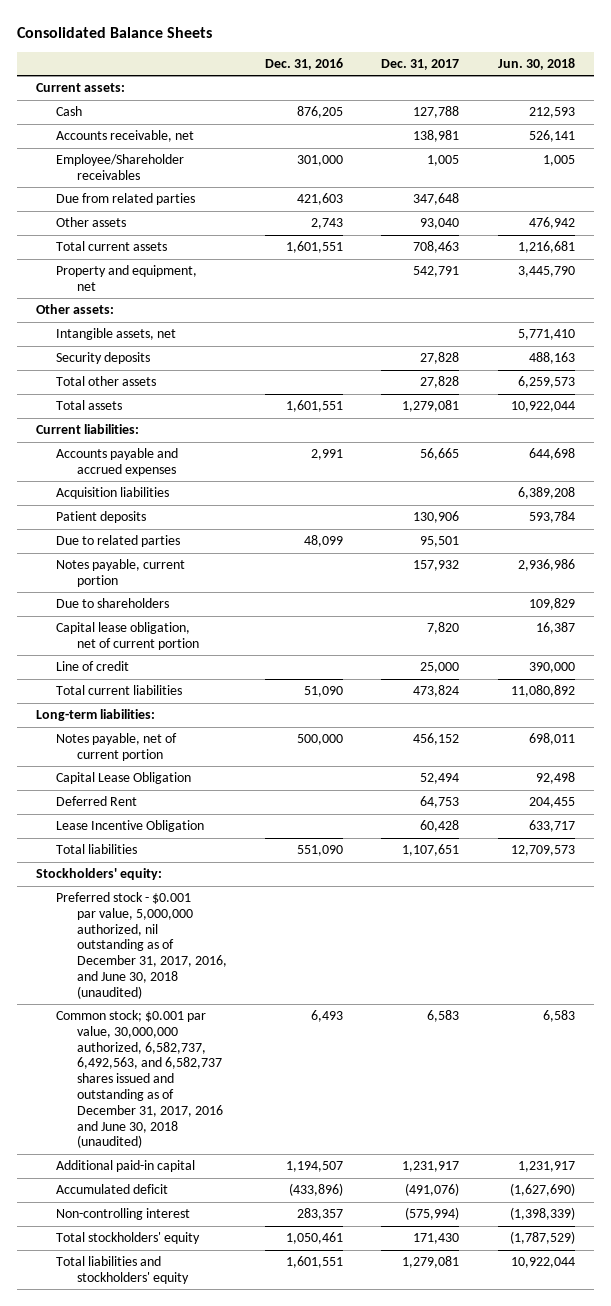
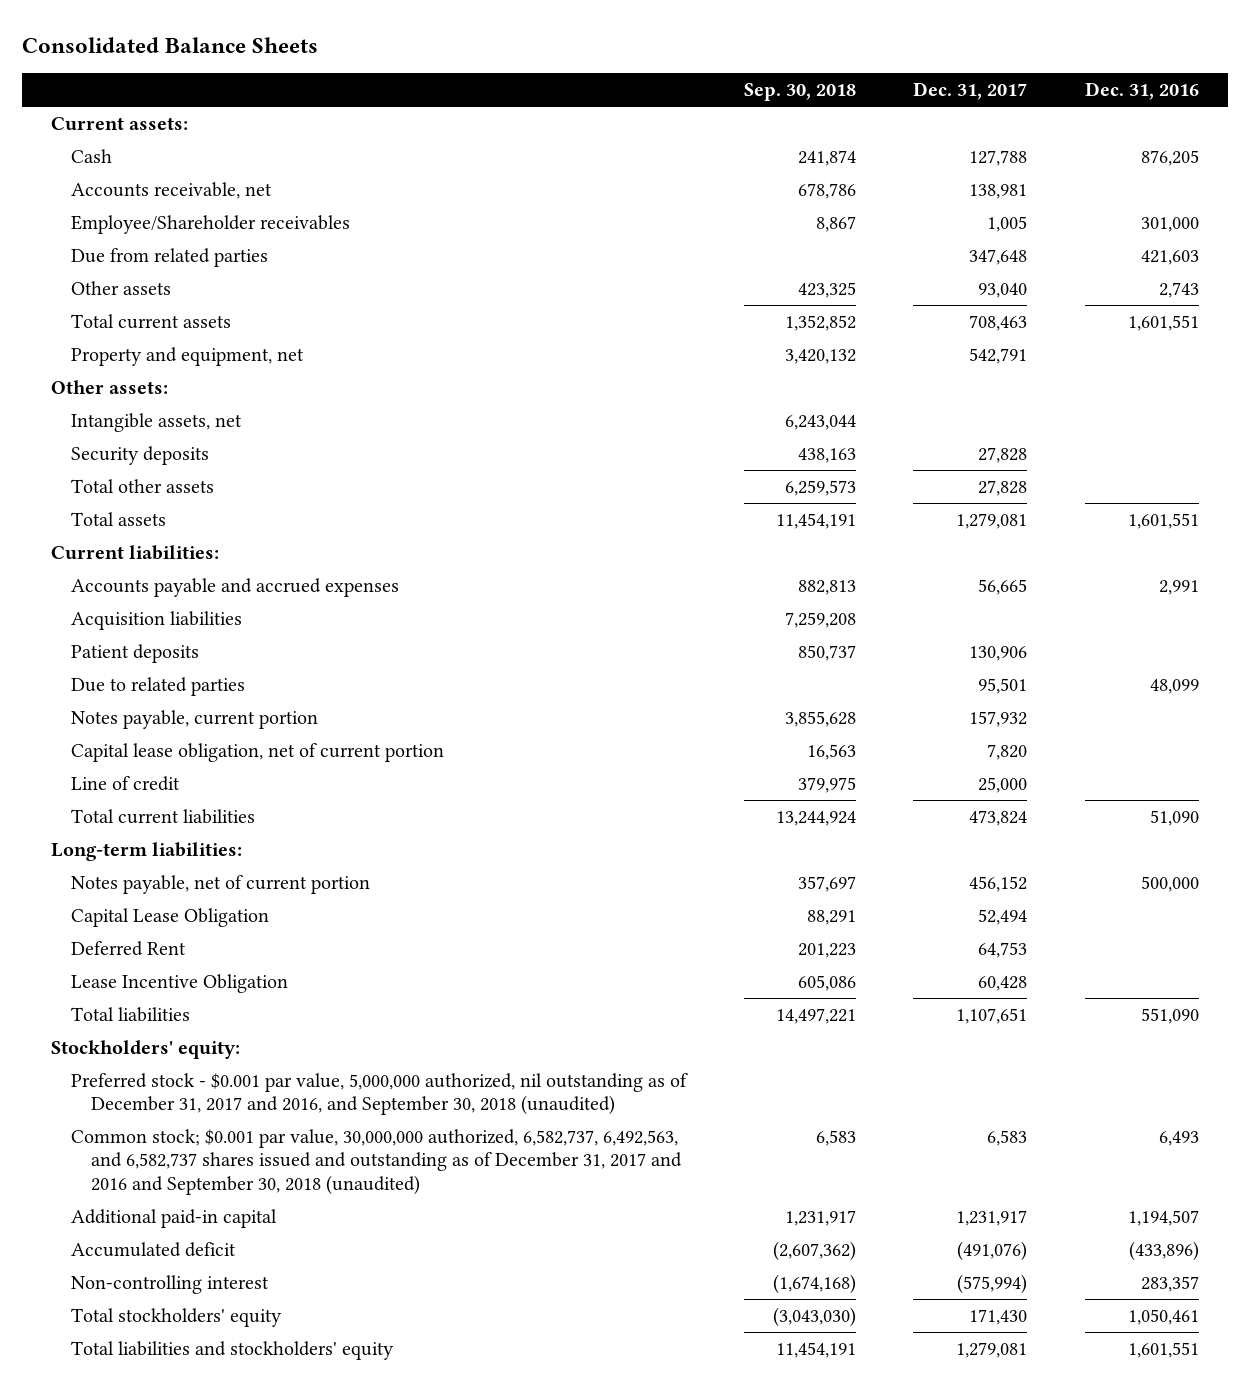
[497,58,575,71] Jun. 30, 2018 -> none
none -> [743,83,856,102] Sep. 30, 2018
[56,598,170,609] Due to shareholders -> none
[56,892,227,999] Preferred stock - $0.001 par value, 5,000,000 authorized, nil outstanding as of December 31, 2017, 2016, and June 30, 2018 (unaudited) -> [70,1072,688,1116] Preferred stock - $0.001 par value, 5,000,000 authorized, nil outstanding as of December 31, 2017 and 2016, and September 30, 2018 (unaudited)
[56,1010,223,1149] Common stock; $0.001 par value, 30,000,000 authorized, 6,582,737, 6,492,563, and 6,582,737 shares issued and outstanding as of December 31, 2017, 2016 and June 30, 2018 (unaudited) -> [70,1128,682,1195] Common stock; $0.001 par value, 30,000,000 authorized, 6,582,737, 6,492,563, and 6,582,737 shares issued and outstanding as of December 31, 2017 and 2016 and September 30, 2018 (unaudited)

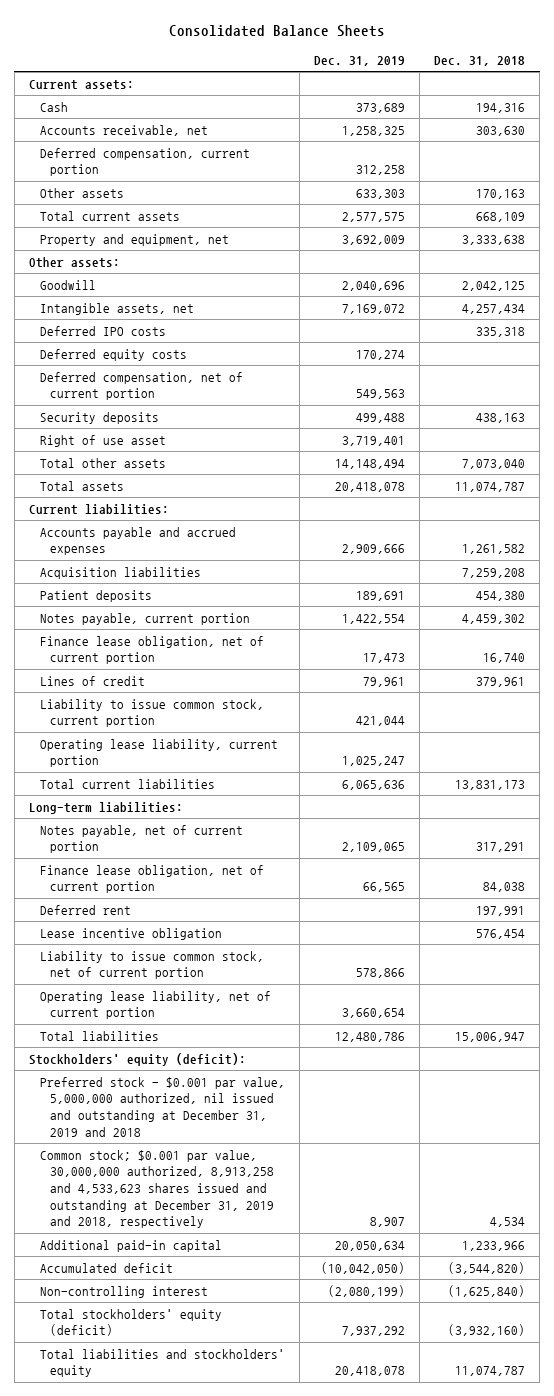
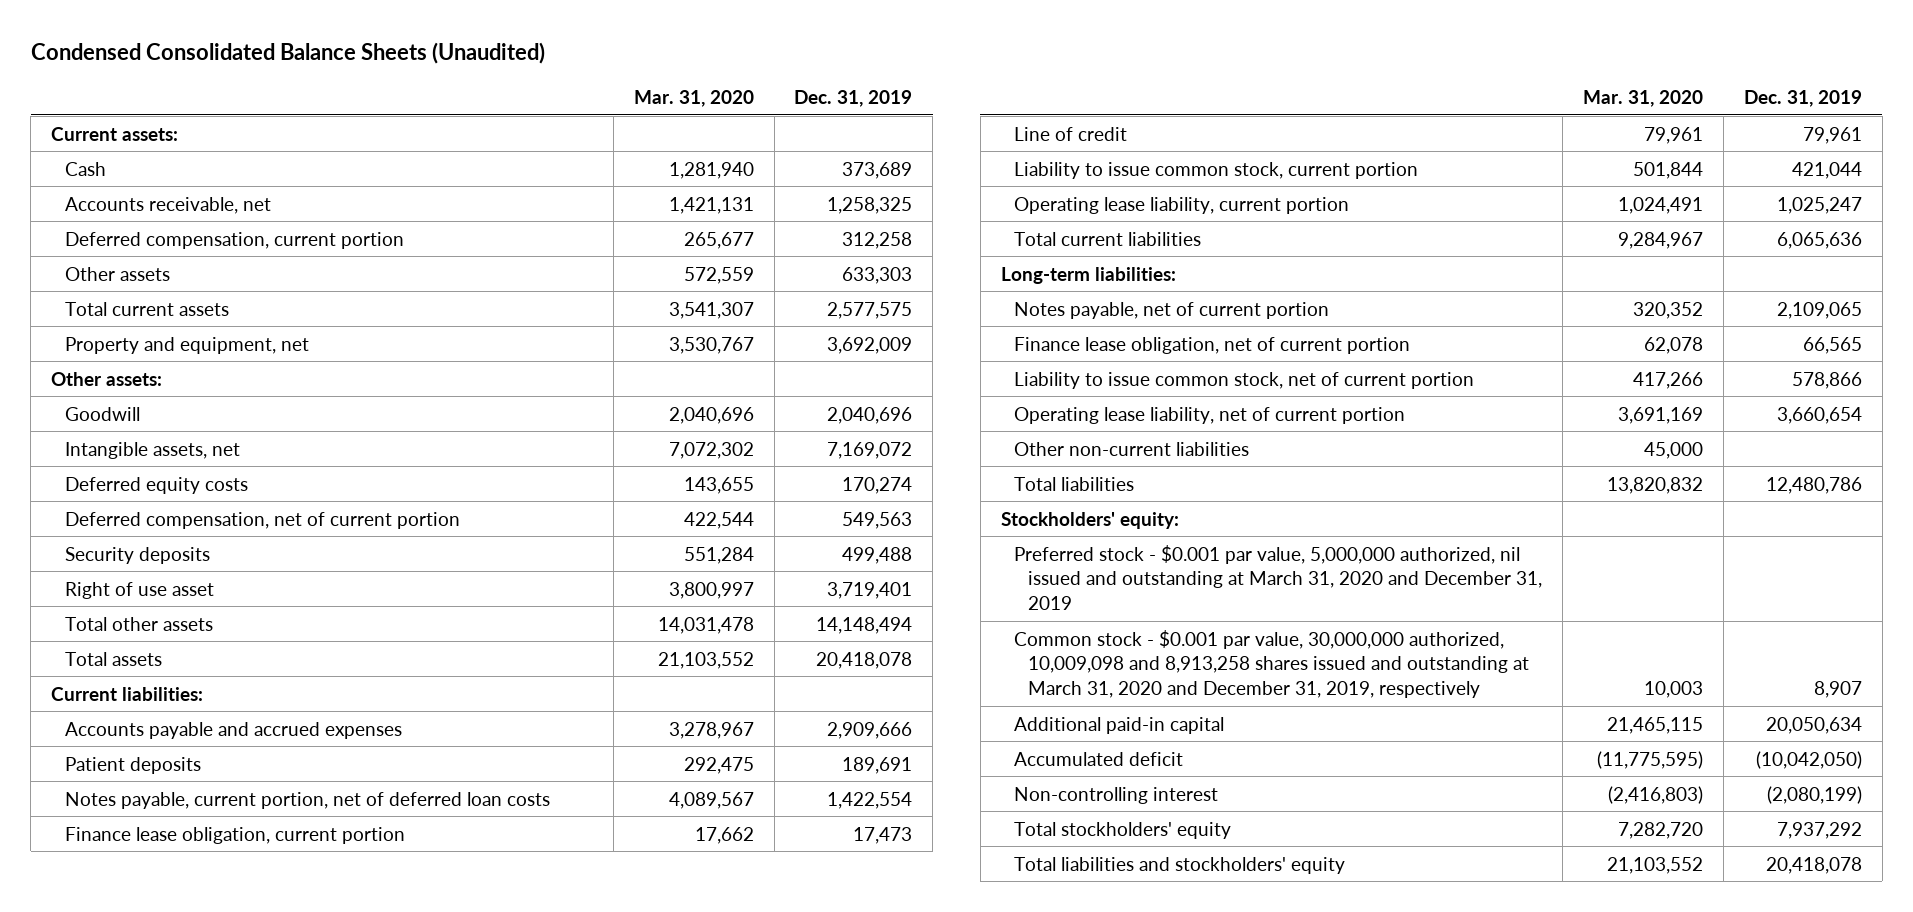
[168,24,385,37] Consolidated Balance Sheets -> [30,42,545,65] Condensed Consolidated Balance Sheets (Unaudited)
[434,55,526,66] Dec. 31, 2018 -> none
none -> [633,89,754,107] Mar. 31, 2020
[39,325,166,336] Deferred IPO costs -> none
[39,566,201,579] Acquisition liabilities -> none
[39,612,250,625] Notes payable, current portion -> [65,791,551,809] Notes payable, current portion, net of deferred loan costs
[39,635,264,665] Finance lease obligation, net of current portion -> [65,826,406,844] Finance lease obligation, current portion
[39,675,145,686] Lines of credit -> [1014,126,1128,141] Line of credit
[39,904,131,915] Deferred rent -> none
[39,927,222,940] Lease incentive obligation -> none
none -> [1014,441,1250,456] Other non-current liabilities
[28,1052,246,1066] Stockholders' equity (deficit): -> [1000,511,1179,529] Stockholders' equity:
[39,1076,285,1137] Preferred stock - $0.001 par value, 5,000,000 authorized, nil issued and outstanding at December 31, 2019 and 2018 -> [1014,544,1543,610] Preferred stock - $0.001 par value, 5,000,000 authorized, nil issued and outstanding at March 31, 2020 and December 31, 2019
[39,1149,275,1229] Common stock; $0.001 par value, 30,000,000 authorized, 8,913,258 and 4,533,623 shares issued and outstanding at December 31, 2019 and 2018, respectively -> [1014,629,1530,698] Common stock - $0.001 par value, 30,000,000 authorized, 10,009,098 and 8,913,258 shares issued and outstanding at March 31, 2020 and December 31, 2019, respectively
[39,1308,222,1337] Total stockholders' equity (deficit) -> [1014,821,1232,839] Total stockholders' equity

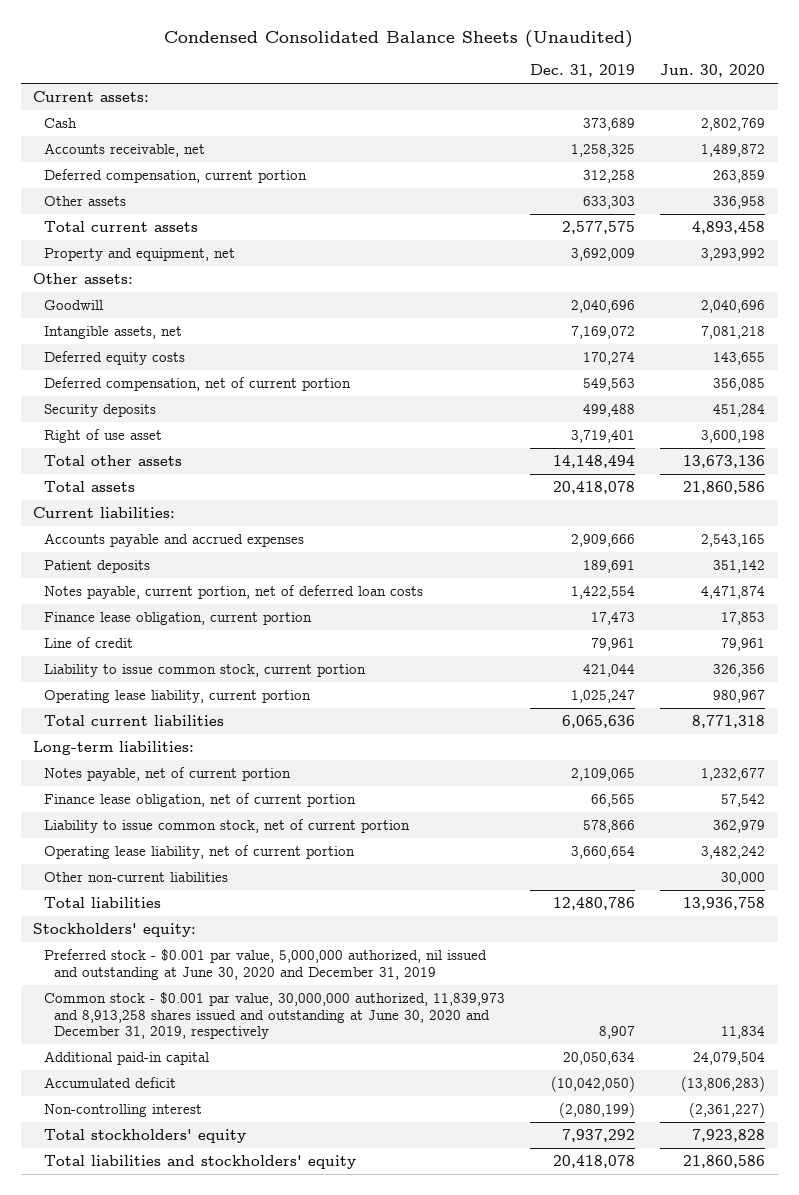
[633,89,754,107] Mar. 31, 2020 -> none
none -> [660,64,766,78] Jun. 30, 2020
[1014,544,1543,610] Preferred stock - $0.001 par value, 5,000,000 authorized, nil issued and outstanding at March 31, 2020 and December 31, 2019 -> [43,948,487,980] Preferred stock - $0.001 par value, 5,000,000 authorized, nil issued and outstanding at June 30, 2020 and December 31, 2019
[1014,629,1530,698] Common stock - $0.001 par value, 30,000,000 authorized, 10,009,098 and 8,913,258 shares issued and outstanding at March 31, 2020 and December 31, 2019, respectively -> [43,991,505,1040] Common stock - $0.001 par value, 30,000,000 authorized, 11,839,973 and 8,913,258 shares issued and outstanding at June 30, 2020 and December 31, 2019, respectively

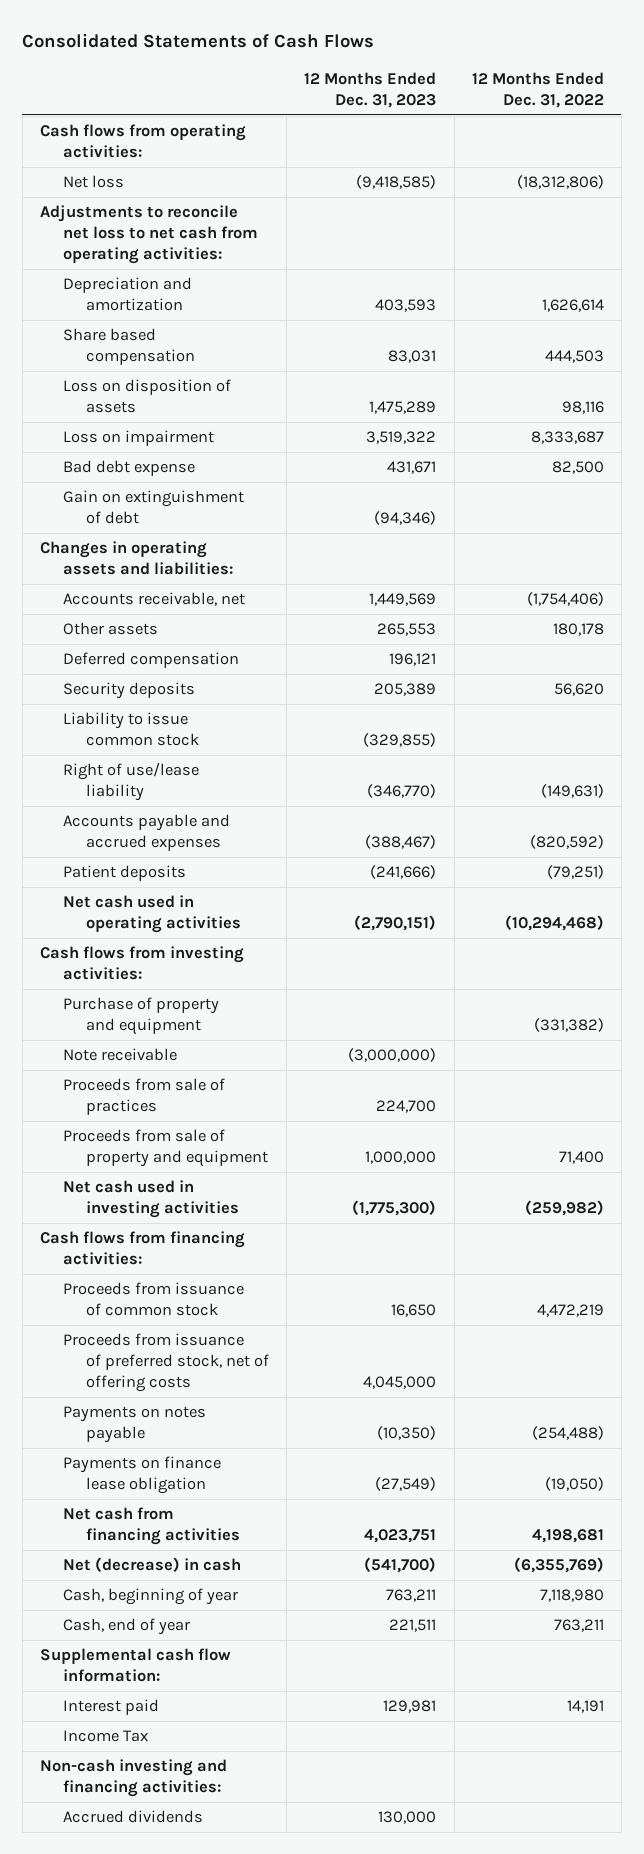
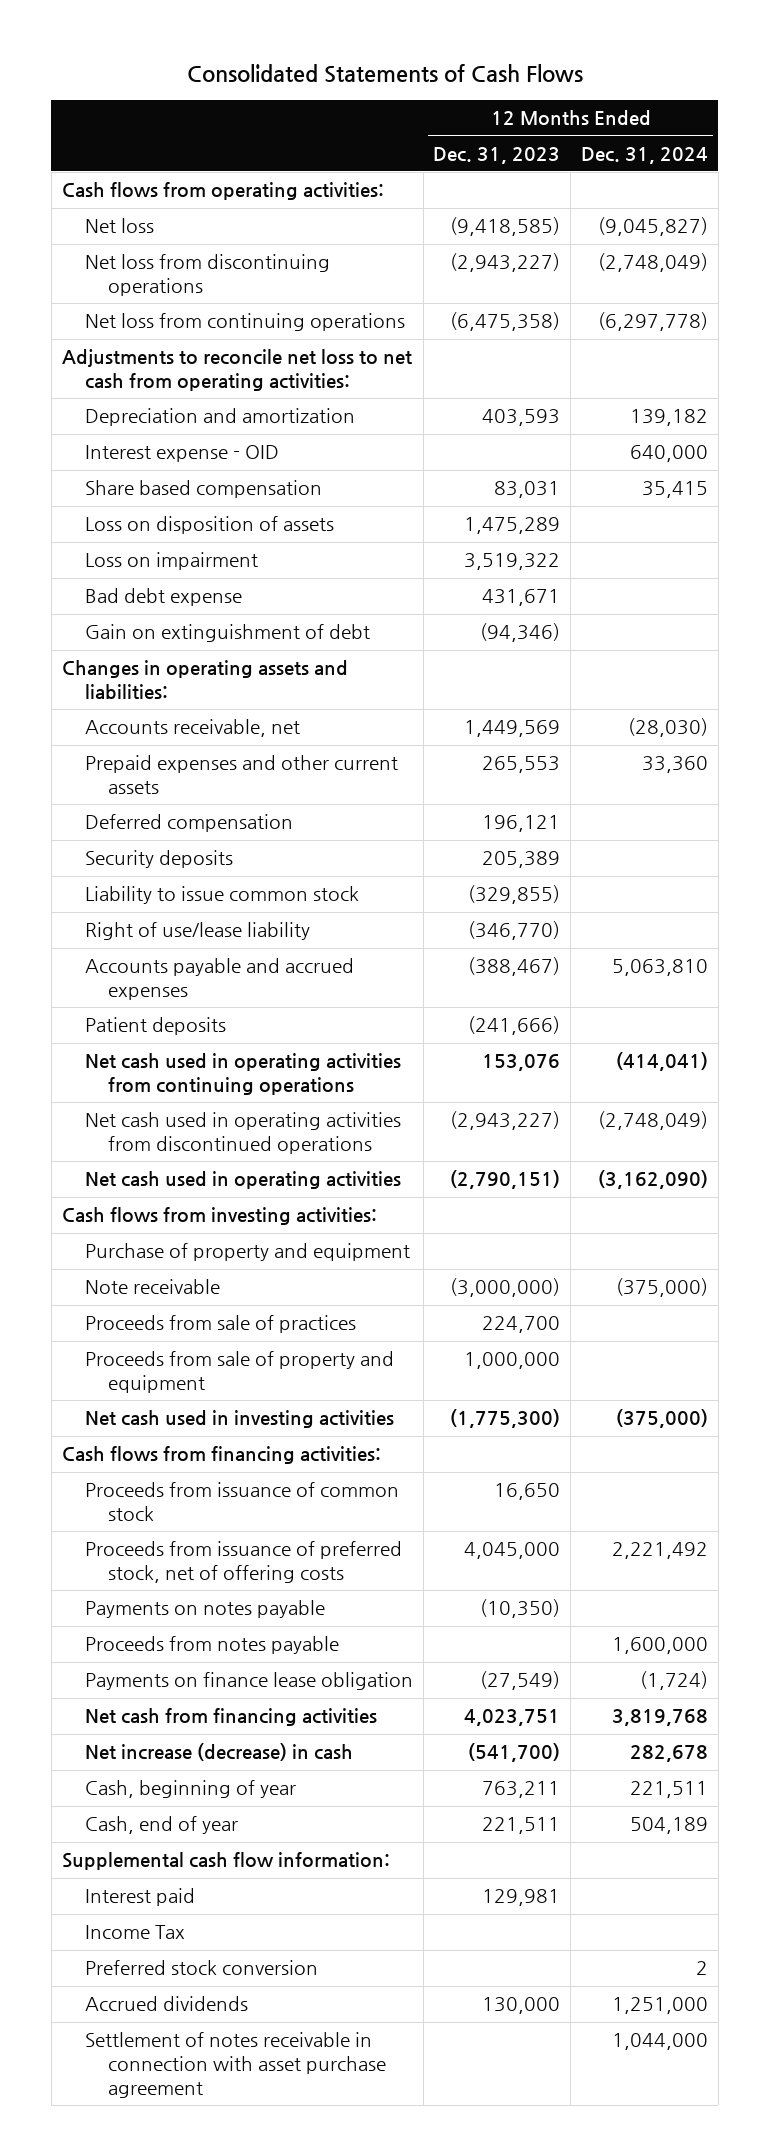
[471,72,604,108] 12 Months Ended Dec. 31, 2022 -> none
none -> [581,146,709,164] Dec. 31, 2024
none -> [84,254,330,297] Net loss from discontinuing operations
none -> [84,313,405,332] Net loss from continuing operations
none -> [84,445,279,463] Interest expense - OID
[62,622,158,636] Other assets -> [84,755,398,795] Prepaid expenses and other current assets
none -> [84,1053,401,1096] Net cash used in operating activities from continuing operations
none -> [84,1112,401,1155] Net cash used in operating activities from discontinued operations
none -> [84,1636,339,1655] Proceeds from notes payable
[62,1557,241,1573] Net (decrease) in cash -> [84,1743,353,1762] Net increase (decrease) in cash
[39,1759,227,1798] Non-cash investing and financing activities: -> none
none -> [84,1960,318,1976] Preferred stock conversion
none -> [84,2032,387,2098] Settlement of notes receivable in connection with asset purchase agreement

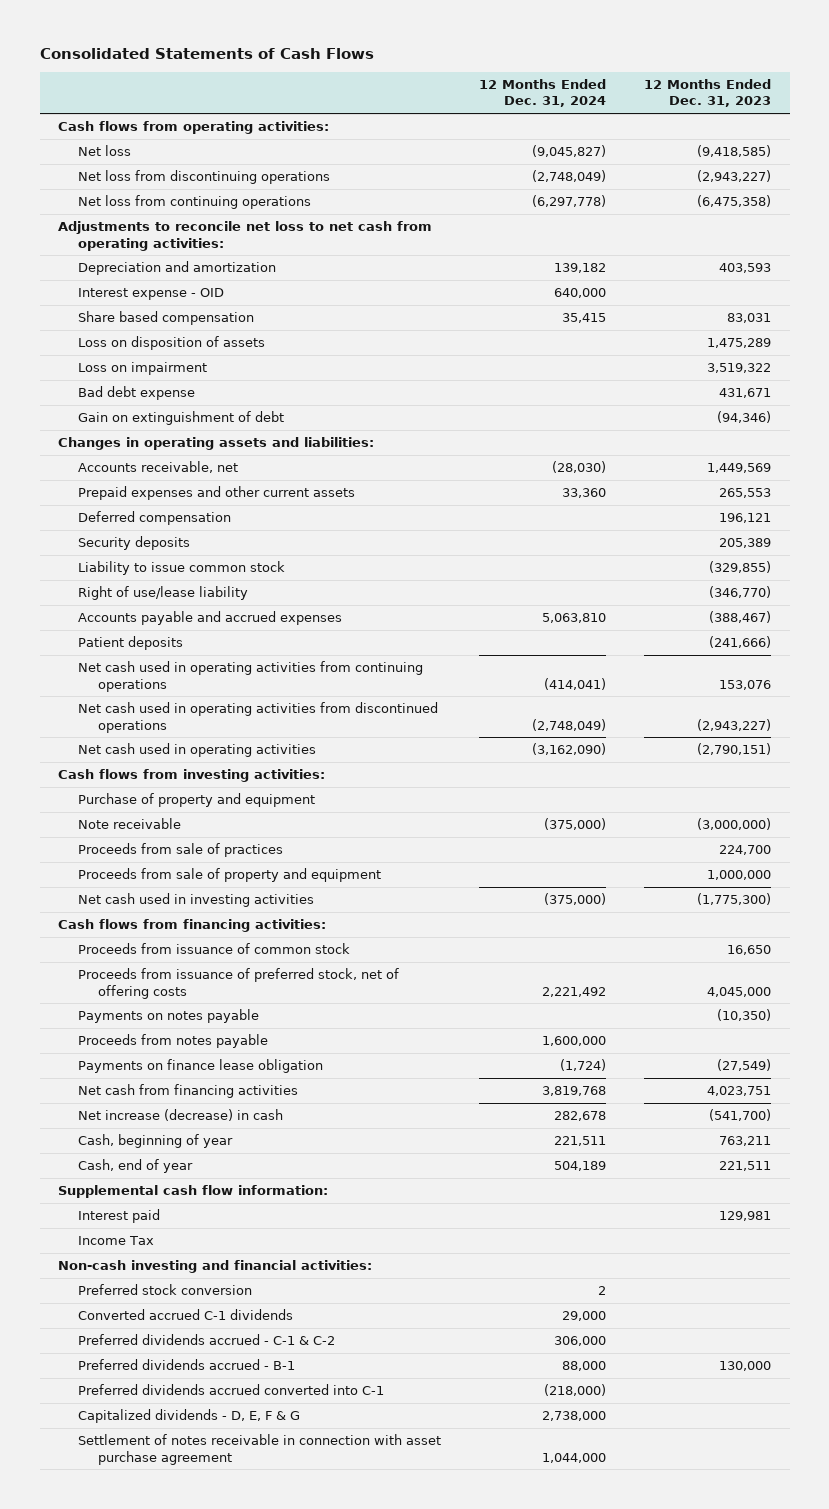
none -> [58,1260,373,1274] Non-cash investing and financial activities:
[84,1996,248,2012] Accrued dividends -> none
none -> [78,1309,294,1321] Converted accrued C-1 dividends
none -> [78,1334,336,1346] Preferred dividends accrued - C-1 & C-2
none -> [78,1359,296,1371] Preferred dividends accrued - B-1
none -> [78,1384,385,1396] Preferred dividends accrued converted into C-1
none -> [78,1409,301,1424] Capitalized dividends - D, E, F & G

